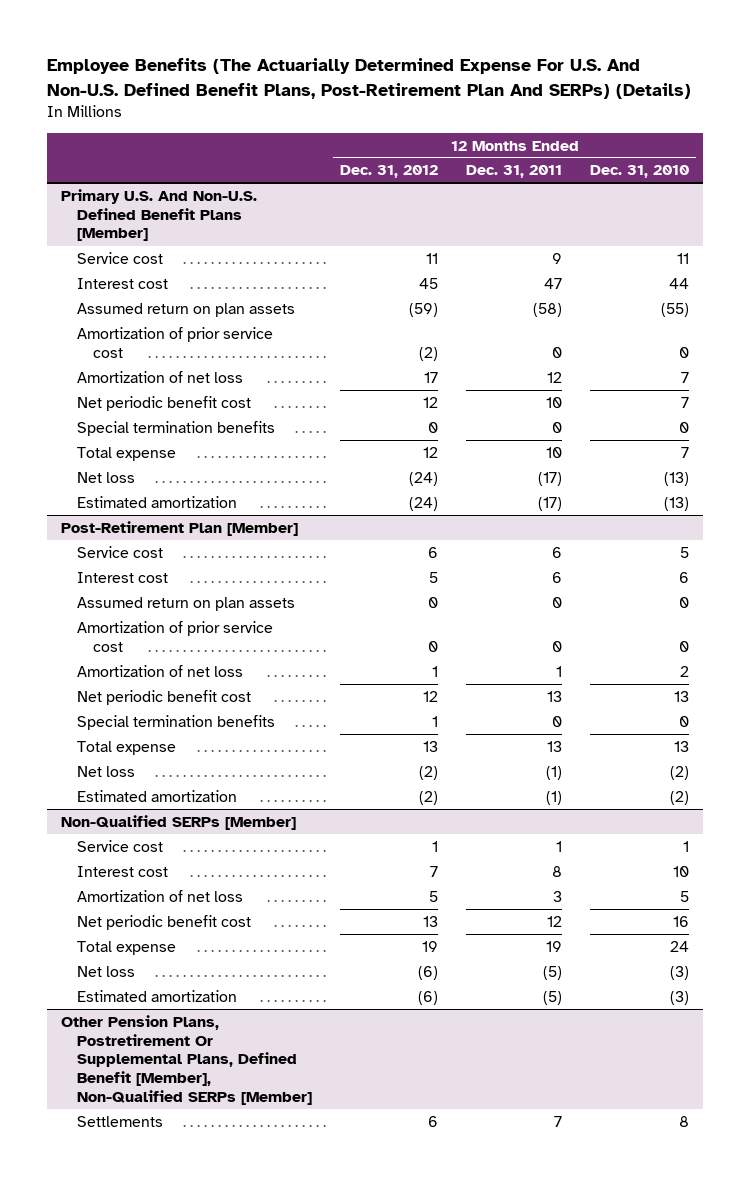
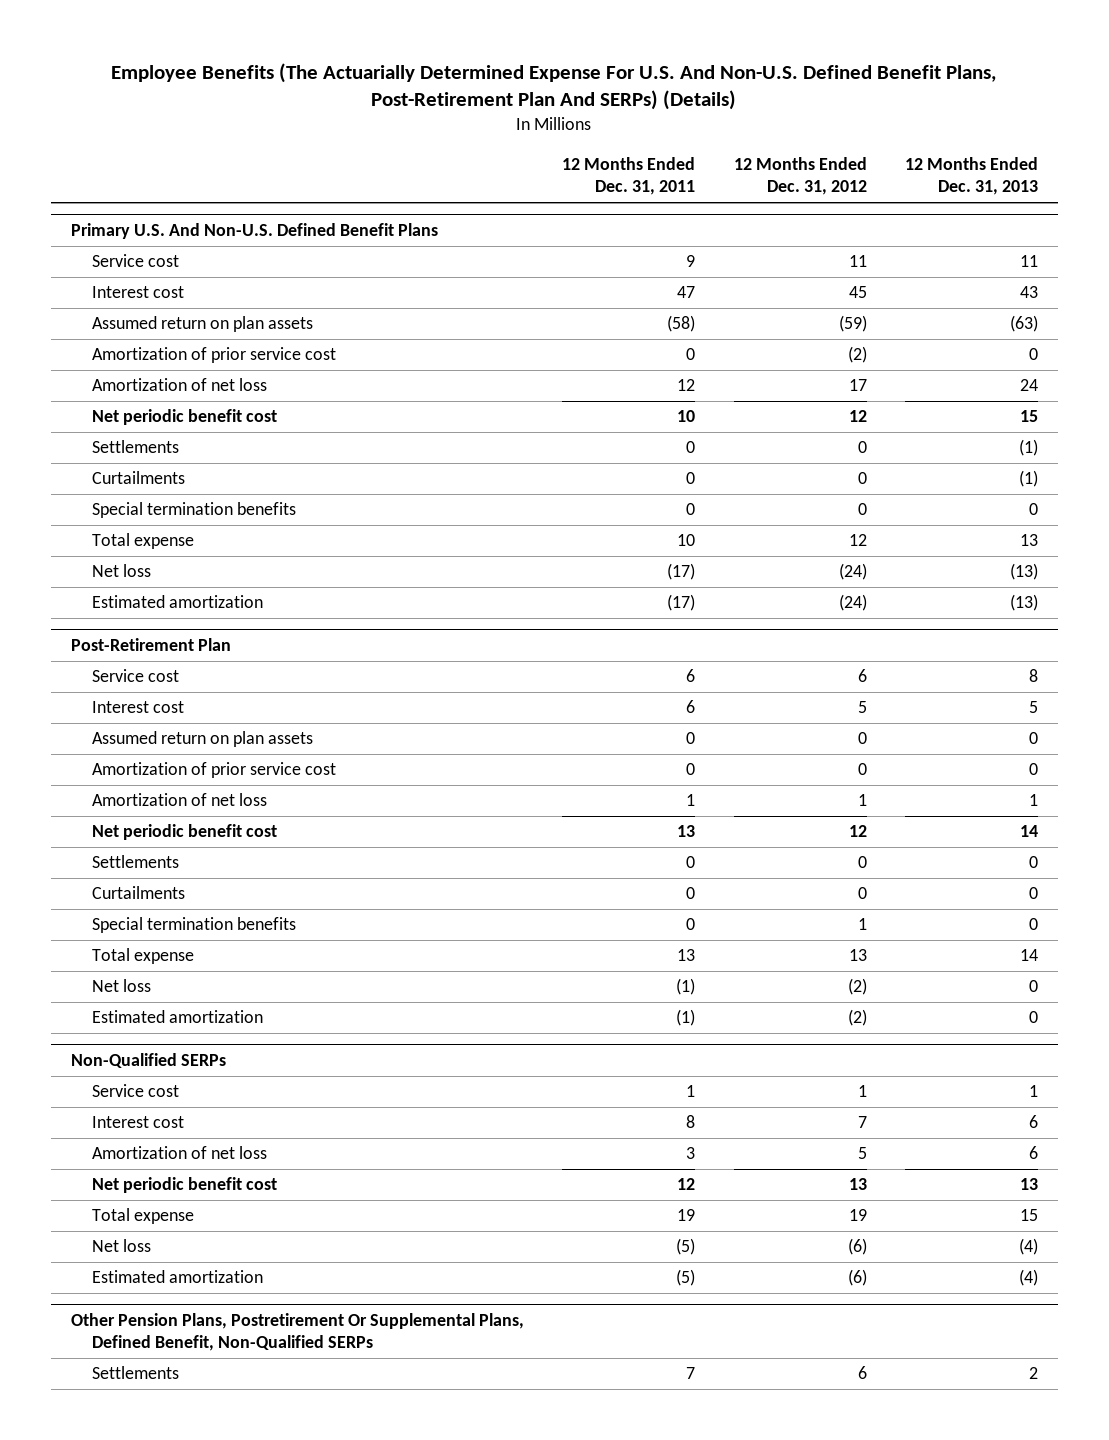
[590,165,690,179] Dec. 31, 2010 -> none
none -> [905,156,1039,196] 12 Months Ended Dec. 31, 2013
[60,188,257,242] Primary U.S. And Non-U.S. Defined Benefit Plans [Member] -> [70,222,438,239] Primary U.S. And Non-U.S. Defined Benefit Plans
none -> [92,440,180,454] Settlements
none -> [92,471,186,485] Curtailments
[60,520,298,536] Post-Retirement Plan [Member] -> [70,637,231,651] Post-Retirement Plan
none -> [92,855,180,869] Settlements
none -> [92,886,186,900] Curtailments
[60,814,296,830] Non-Qualified SERPs [Member] -> [70,1052,226,1068] Non-Qualified SERPs
[60,1014,313,1106] Other Pension Plans, Postretirement Or Supplemental Plans, Defined Benefit [Member], Non-Qualified SERPs [Member] -> [70,1312,524,1352] Other Pension Plans, Postretirement Or Supplemental Plans, Defined Benefit, Non-Qualified SERPs

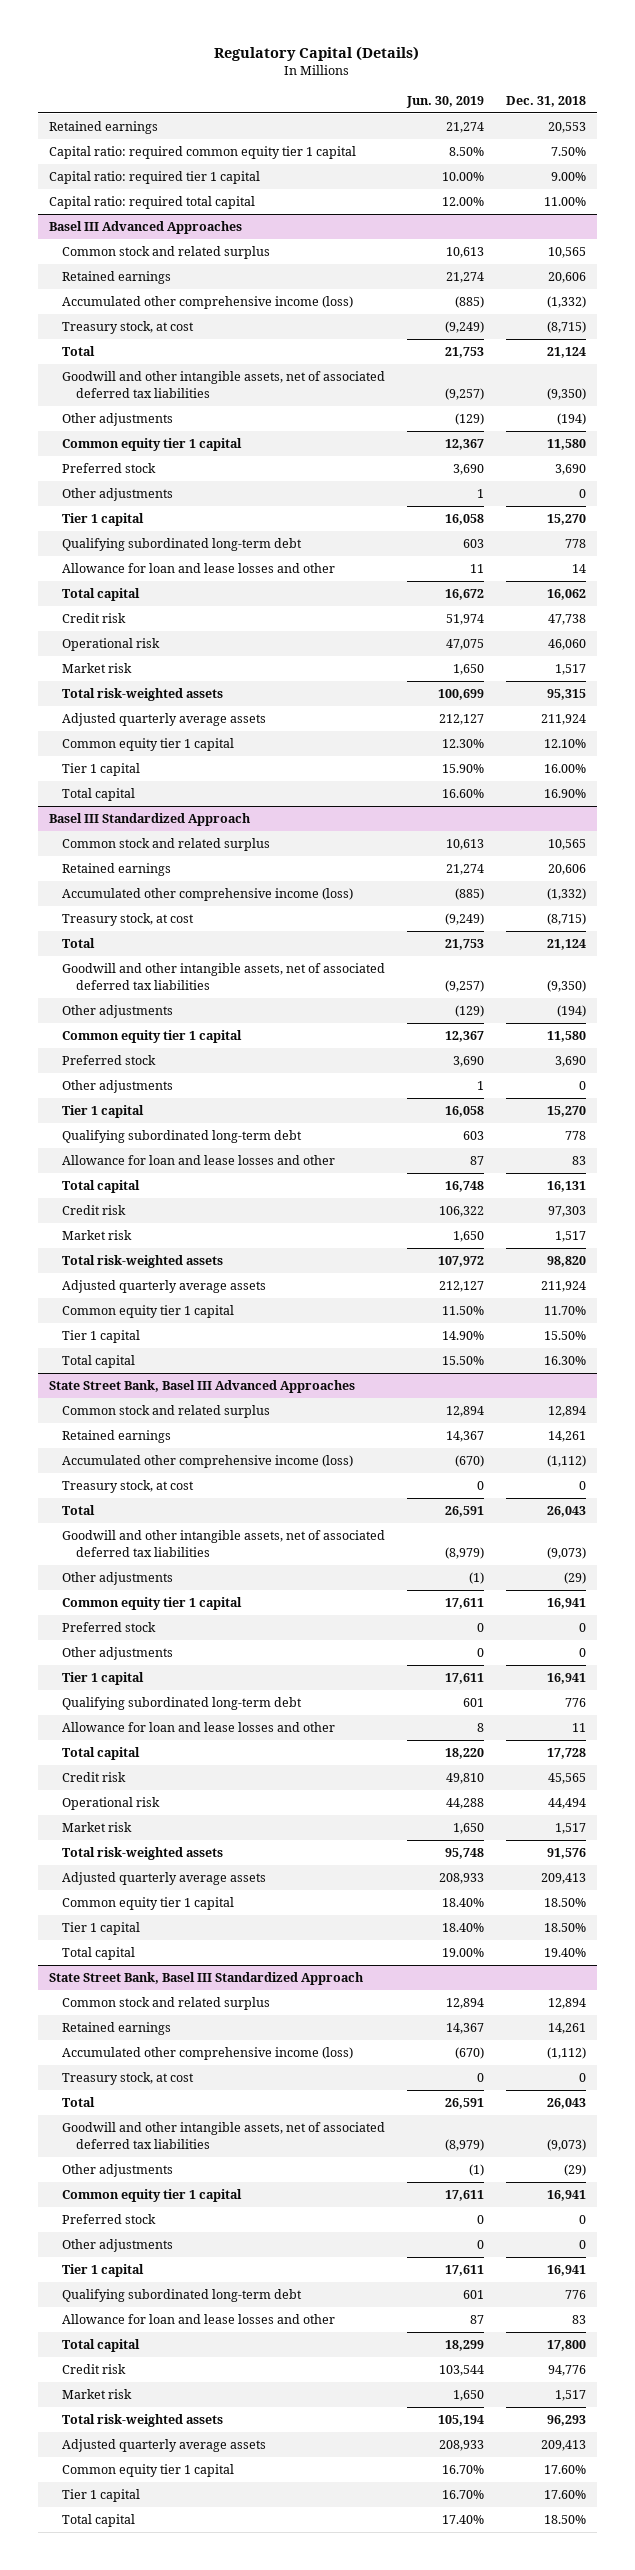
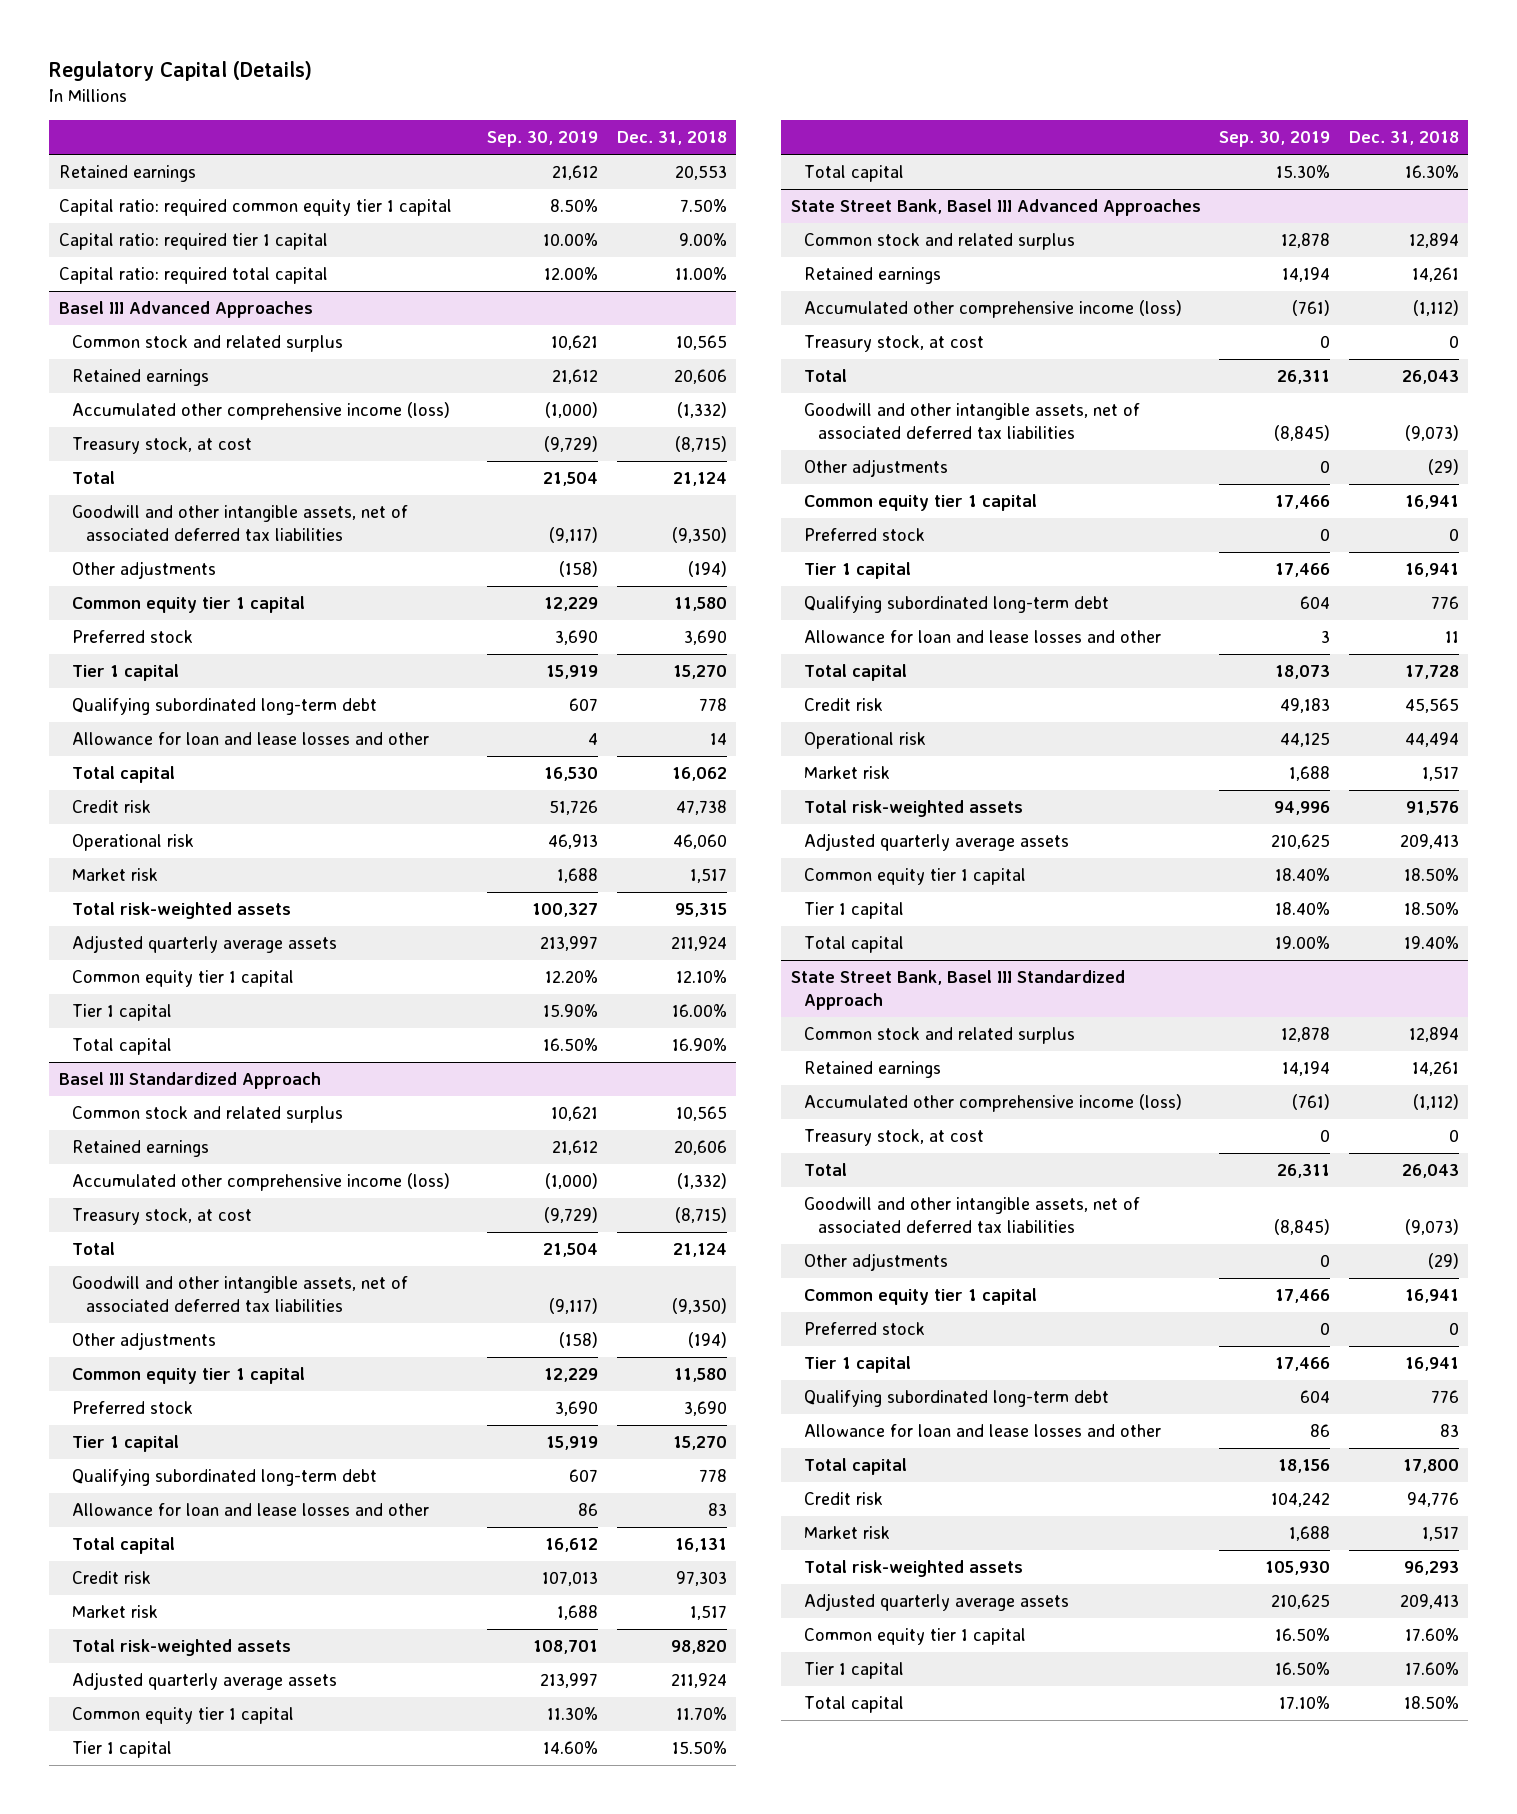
[406,95,485,108] Jun. 30, 2019 -> none
none -> [487,131,599,148] Sep. 30, 2019
[62,488,174,502] Other adjustments -> none
[62,1080,174,1094] Other adjustments -> none
[62,1647,174,1661] Other adjustments -> none
[62,2239,174,2253] Other adjustments -> none

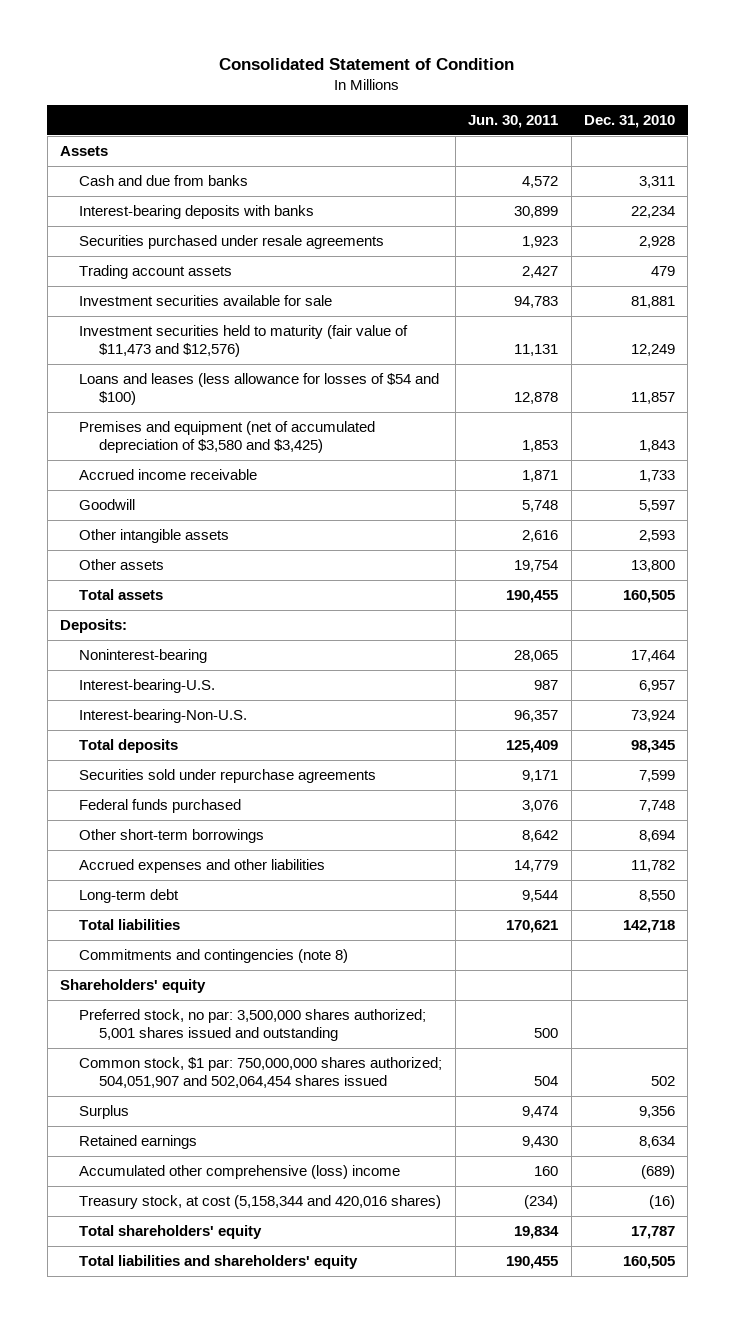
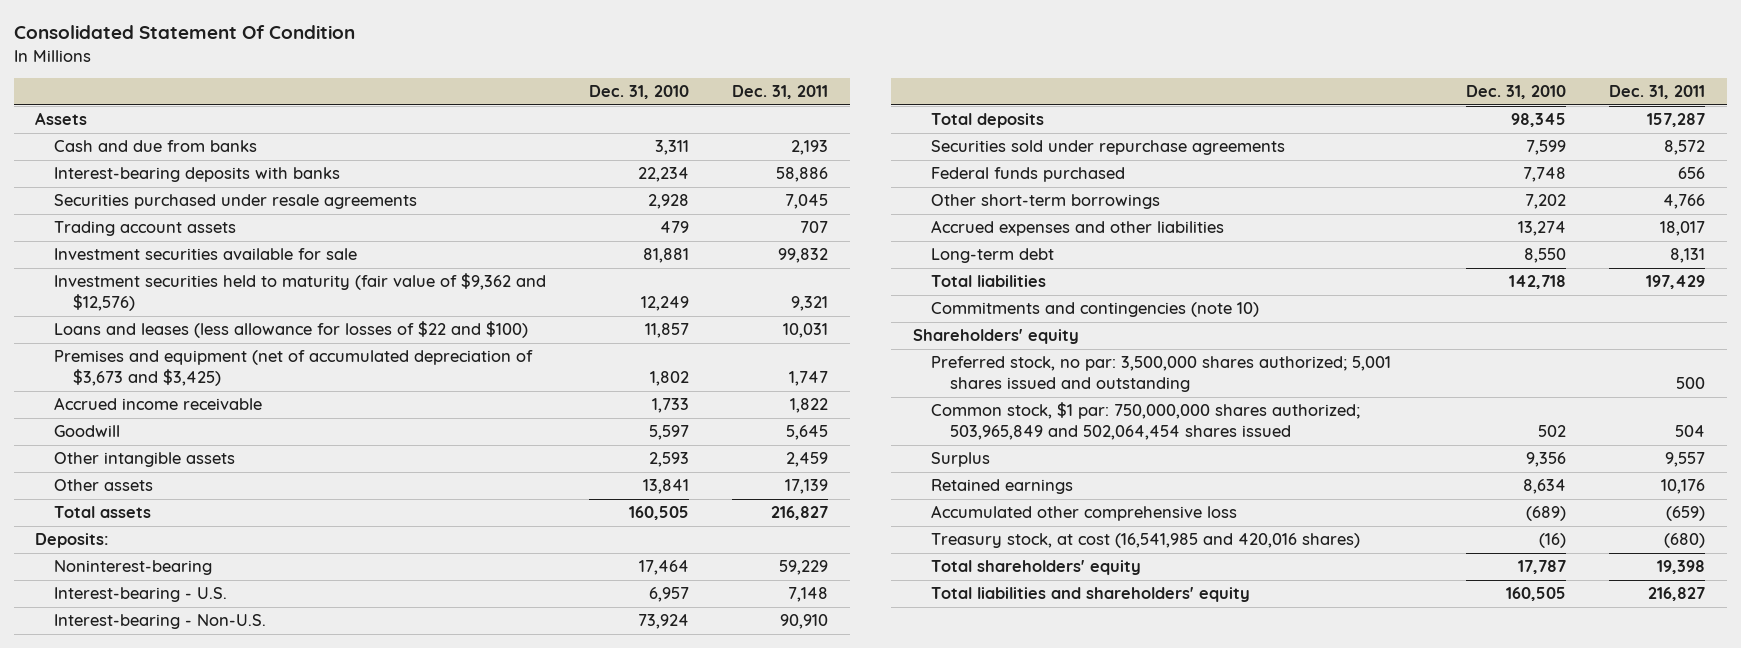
[219,58,515,71] Consolidated Statement of Condition -> [13,25,355,40] Consolidated Statement Of Condition
[468,114,559,128] Jun. 30, 2011 -> none
none -> [732,85,829,100] Dec. 31, 2011
[79,325,409,358] Investment securities held to maturity (fair value of $11,473 and $12,576) -> [53,273,546,312] Investment securities held to maturity (fair value of $9,362 and $12,576)
[79,373,440,406] Loans and leases (less allowance for losses of $54 and $100) -> [53,321,528,339] Loans and leases (less allowance for losses of $22 and $100)
[79,421,376,454] Premises and equipment (net of accumulated depreciation of $3,580 and $3,425) -> [53,350,533,387] Premises and equipment (net of accumulated depreciation of $3,673 and $3,425)
[638,440,675,453] 1,843 -> [650,371,690,387] 1,802
[630,560,675,573] 13,800 -> [643,479,690,495] 13,841
[79,679,216,694] Interest-bearing-U.S. -> [53,587,227,603] Interest-bearing - U.S.
[79,709,248,724] Interest-bearing-Non-U.S. -> [53,614,266,630] Interest-bearing - Non-U.S.
[638,830,675,843] 8,694 -> [1525,194,1567,210] 7,202
[630,860,675,873] 11,782 -> [1518,221,1567,237] 13,274
[79,949,349,964] Commitments and contingencies (note 8) -> [931,302,1260,318] Commitments and contingencies (note 10)
[79,1057,443,1089] Common stock, $1 par: 750,000,000 shares authorized; 504,051,907 and 502,064,454 shares issued -> [931,402,1361,441] Common stock, $1 par: 750,000,000 shares authorized; 503,965,849 and 502,064,454 shares issued
[79,1165,401,1180] Accumulated other comprehensive (loss) income -> [931,505,1238,522] Accumulated other comprehensive loss
[79,1195,442,1210] Treasury stock, at cost (5,158,344 and 420,016 shares) -> [931,533,1361,549] Treasury stock, at cost (16,541,985 and 420,016 shares)

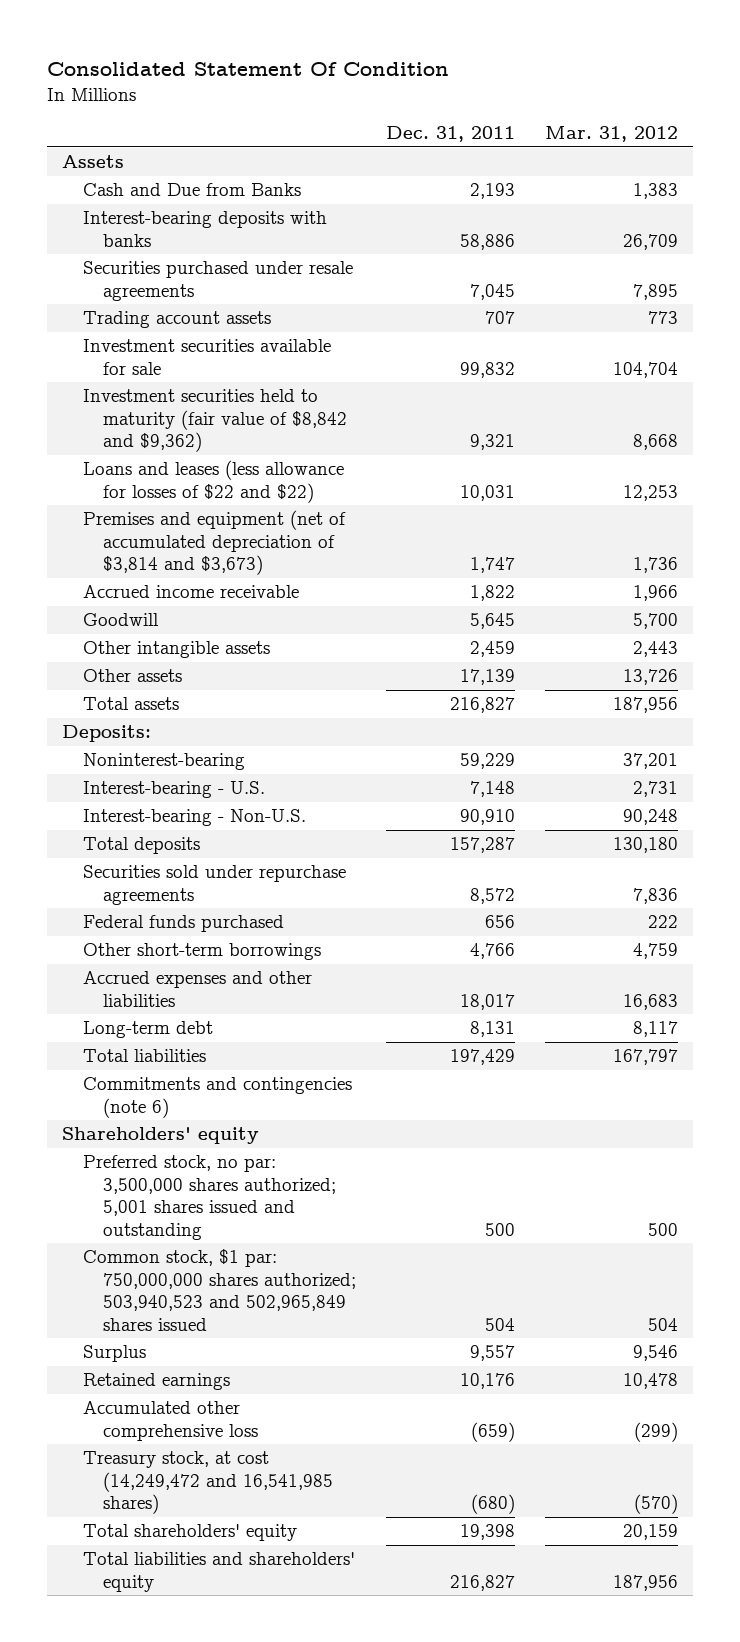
[589,85,690,100] Dec. 31, 2010 -> none
none -> [544,126,678,143] Mar. 31, 2012
[53,140,257,153] Cash and due from banks -> [82,183,301,197] Cash and Due from Banks
[53,273,546,312] Investment securities held to maturity (fair value of $9,362 and $12,576) -> [82,389,348,453] Investment securities held to maturity (fair value of $8,842 and $9,362)
[53,321,528,339] Loans and leases (less allowance for losses of $22 and $100) -> [82,460,344,503] Loans and leases (less allowance for losses of $22 and $22)
[53,350,533,387] Premises and equipment (net of accumulated depreciation of $3,673 and $3,425) -> [82,510,346,576] Premises and equipment (net of accumulated depreciation of $3,814 and $3,673)
[931,302,1260,318] Commitments and contingencies (note 10) -> [82,1077,352,1118] Commitments and contingencies (note 6)
[931,402,1361,441] Common stock, $1 par: 750,000,000 shares authorized; 503,965,849 and 502,064,454 shares issued -> [82,1249,357,1331] Common stock, $1 par: 750,000,000 shares authorized; 503,940,523 and 502,965,849 shares issued
[931,533,1361,549] Treasury stock, at cost (16,541,985 and 420,016 shares) -> [82,1451,334,1515] Treasury stock, at cost (14,249,472 and 16,541,985 shares)

